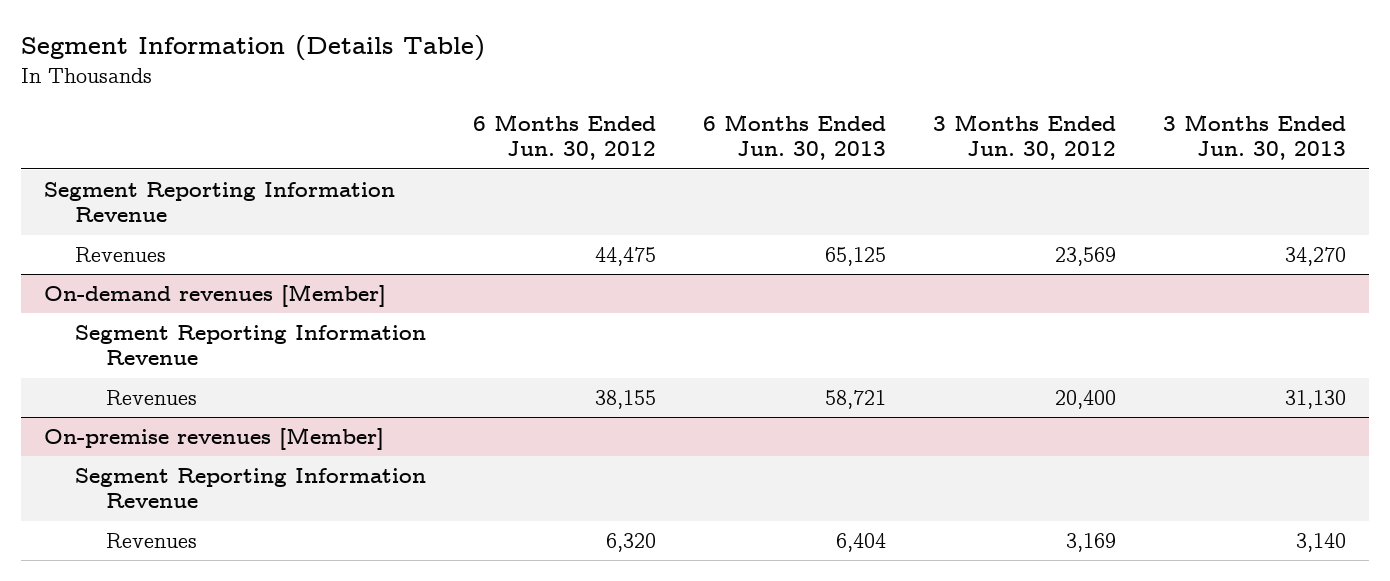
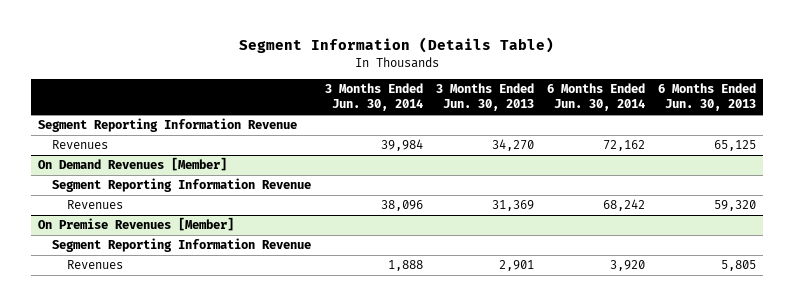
[473,113,657,161] 6 Months Ended Jun. 30, 2012 -> none
[932,113,1116,161] 3 Months Ended Jun. 30, 2012 -> none
none -> [324,82,423,112] 3 Months Ended Jun. 30, 2014
none -> [547,82,646,112] 6 Months Ended Jun. 30, 2014
[43,284,386,308] On-demand revenues [Member] -> [37,157,227,172] On Demand Revenues [Member]
[824,390,886,410] 58,721 -> [714,200,757,212] 59,320
[1284,390,1346,410] 31,130 -> [491,200,534,212] 31,369
[43,427,384,451] On-premise revenues [Member] -> [37,217,234,232] On Premise Revenues [Member]
[835,533,886,553] 6,404 -> [721,260,757,272] 5,805
[1295,533,1346,553] 3,140 -> [498,260,534,272] 2,901

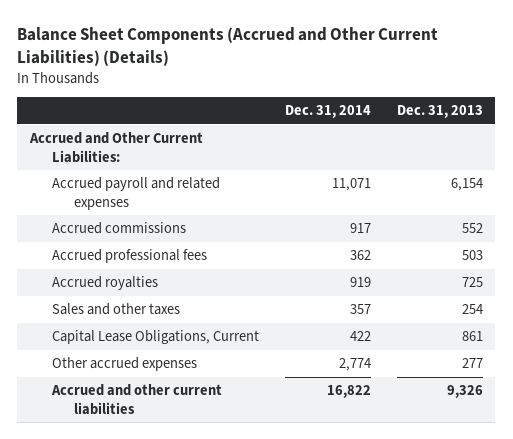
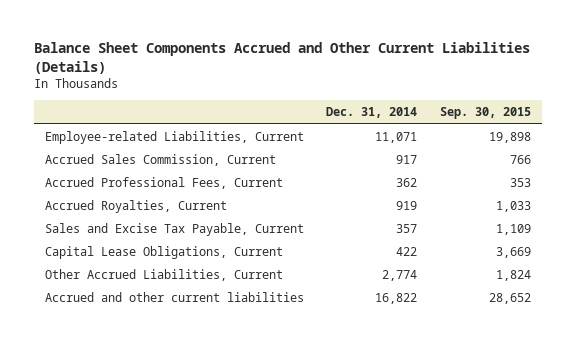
[17,27,439,66] Balance Sheet Components (Accrued and Other Current Liabilities) (Details) -> [33,41,530,74] Balance Sheet Components Accrued and Other Current Liabilities (Details)
[396,105,483,119] Dec. 31, 2013 -> none
none -> [439,107,531,120] Sep. 30, 2015
[29,132,204,163] Accrued and Other Current Liabilities: -> none
[52,177,221,210] Accrued payroll and related expenses -> [44,131,304,145] Employee-related Liabilities, Current
[52,222,187,235] Accrued commissions -> [44,154,276,167] Accrued Sales Commission, Current
[52,249,208,264] Accrued professional fees -> [44,177,283,190] Accrued Professional Fees, Current
[52,276,159,291] Accrued royalties -> [44,200,227,214] Accrued Royalties, Current
[52,303,181,316] Sales and other taxes -> [44,223,304,237] Sales and Excise Tax Payable, Current
[52,357,198,372] Other accrued expenses -> [44,269,283,282] Other Accrued Liabilities, Current

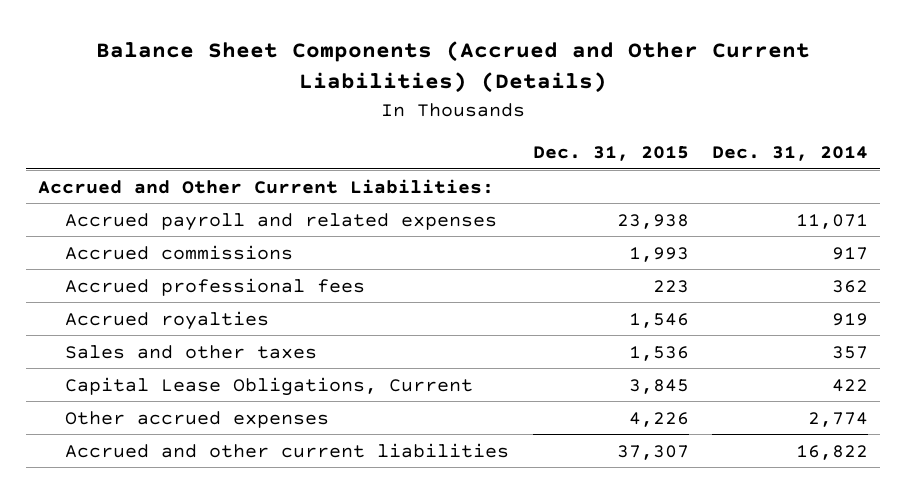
[33,41,530,74] Balance Sheet Components Accrued and Other Current Liabilities (Details) -> [96,41,811,94] Balance Sheet Components (Accrued and Other Current Liabilities) (Details)
[439,107,531,120] Sep. 30, 2015 -> none
none -> [532,146,689,162] Dec. 31, 2015
none -> [37,178,494,194] Accrued and Other Current Liabilities:
[44,131,304,145] Employee-related Liabilities, Current -> [64,212,497,231] Accrued payroll and related expenses
[44,154,276,167] Accrued Sales Commission, Current -> [64,244,293,260] Accrued commissions
[44,177,283,190] Accrued Professional Fees, Current -> [64,277,365,296] Accrued professional fees
[44,200,227,214] Accrued Royalties, Current -> [64,310,269,330] Accrued royalties
[44,223,304,237] Sales and Excise Tax Payable, Current -> [64,344,317,359] Sales and other taxes
[44,269,283,282] Other Accrued Liabilities, Current -> [64,410,329,428] Other accrued expenses

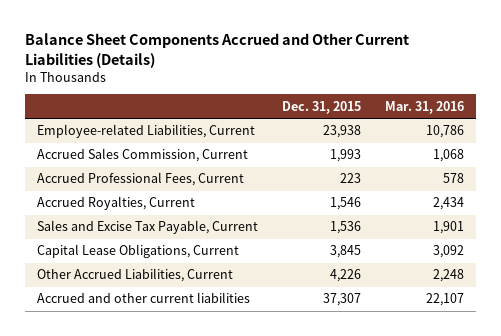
[96,41,811,94] Balance Sheet Components (Accrued and Other Current Liabilities) (Details) -> [25,32,410,68] Balance Sheet Components Accrued and Other Current Liabilities (Details)
[712,146,869,162] Dec. 31, 2014 -> none
none -> [384,100,464,114] Mar. 31, 2016
[37,178,494,194] Accrued and Other Current Liabilities: -> none
[64,212,497,231] Accrued payroll and related expenses -> [37,124,256,139] Employee-related Liabilities, Current
[64,244,293,260] Accrued commissions -> [37,148,249,163] Accrued Sales Commission, Current
[64,277,365,296] Accrued professional fees -> [37,172,245,187] Accrued Professional Fees, Current
[64,310,269,330] Accrued royalties -> [37,196,196,211] Accrued Royalties, Current
[64,344,317,359] Sales and other taxes -> [37,220,259,235] Sales and Excise Tax Payable, Current
[64,410,329,428] Other accrued expenses -> [37,268,234,283] Other Accrued Liabilities, Current

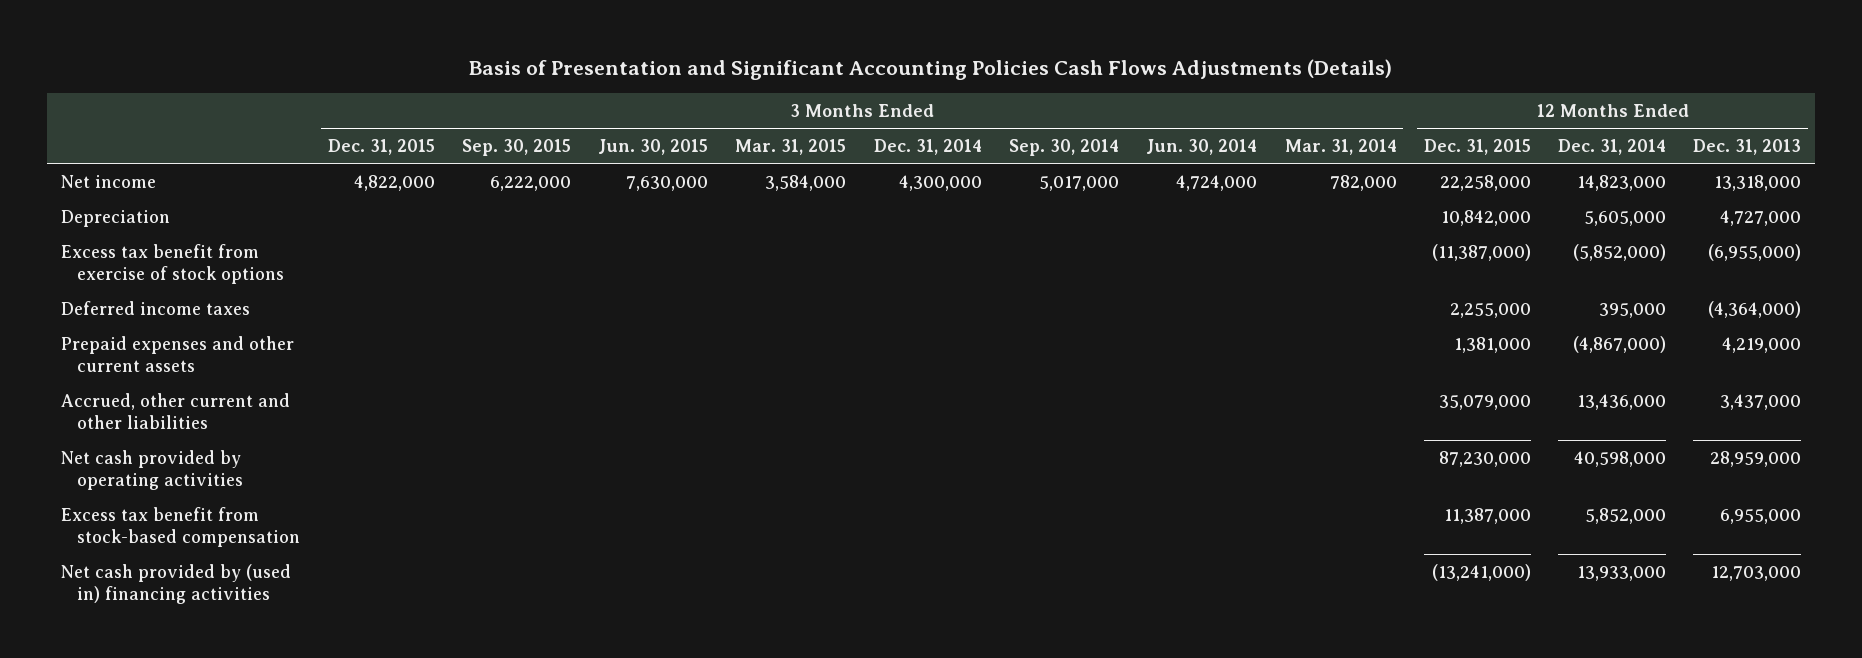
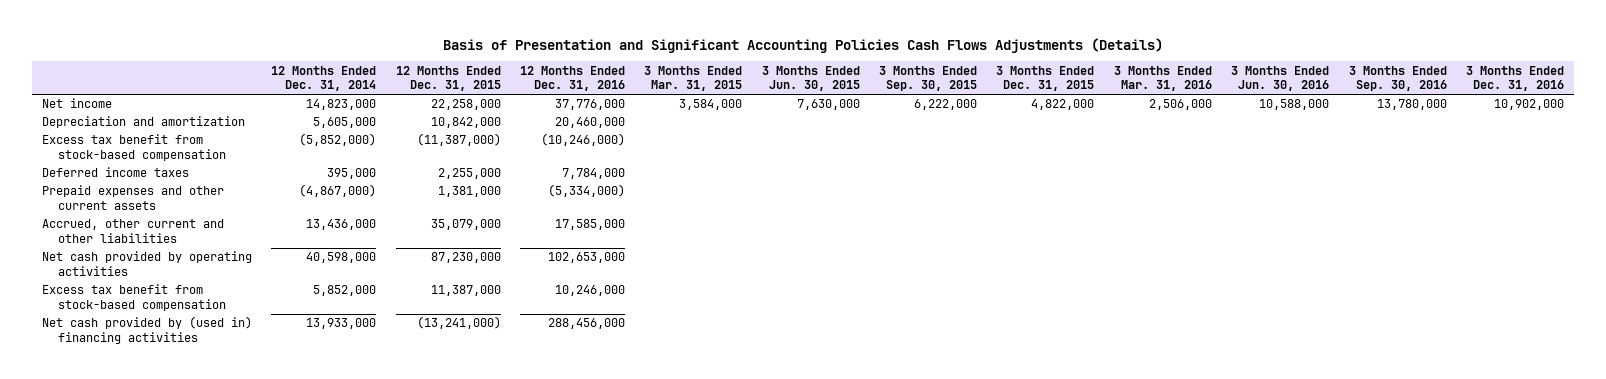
[873,139,982,156] Dec. 31, 2014 -> none
[1009,139,1120,157] Sep. 30, 2014 -> none
[1146,139,1258,156] Jun. 30, 2014 -> none
[1284,139,1397,156] Mar. 31, 2014 -> none
[1693,139,1802,156] Dec. 31, 2013 -> none
none -> [519,65,625,92] 12 Months Ended Dec. 31, 2016
none -> [1113,65,1212,92] 3 Months Ended Mar. 31, 2016
none -> [1231,65,1330,92] 3 Months Ended Jun. 30, 2016
none -> [1348,65,1447,92] 3 Months Ended Sep. 30, 2016
none -> [1465,65,1564,92] 3 Months Ended Dec. 31, 2016
[60,209,170,227] Depreciation -> [41,116,245,129] Depreciation and amortization
[60,243,285,284] Excess tax benefit from exercise of stock options -> [41,134,227,161] Excess tax benefit from stock-based compensation

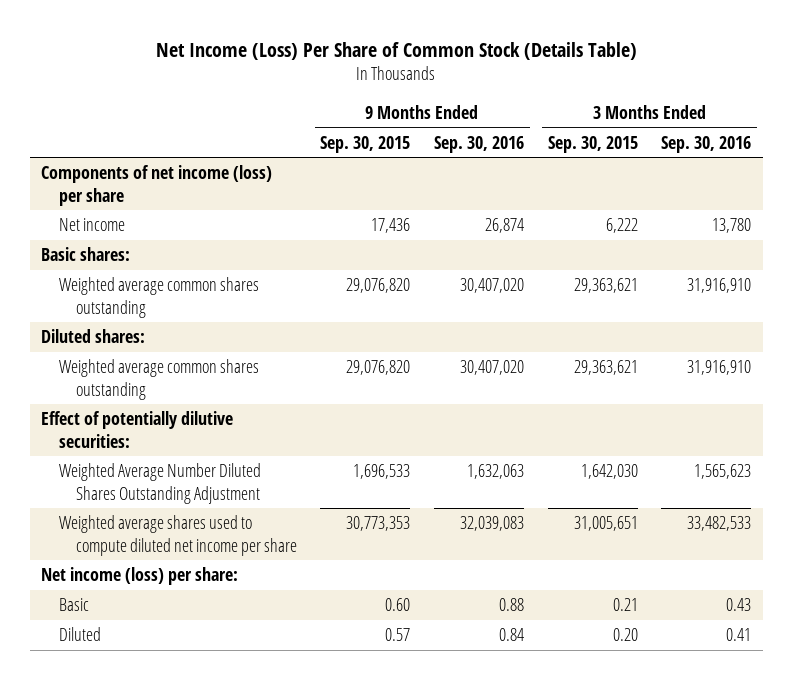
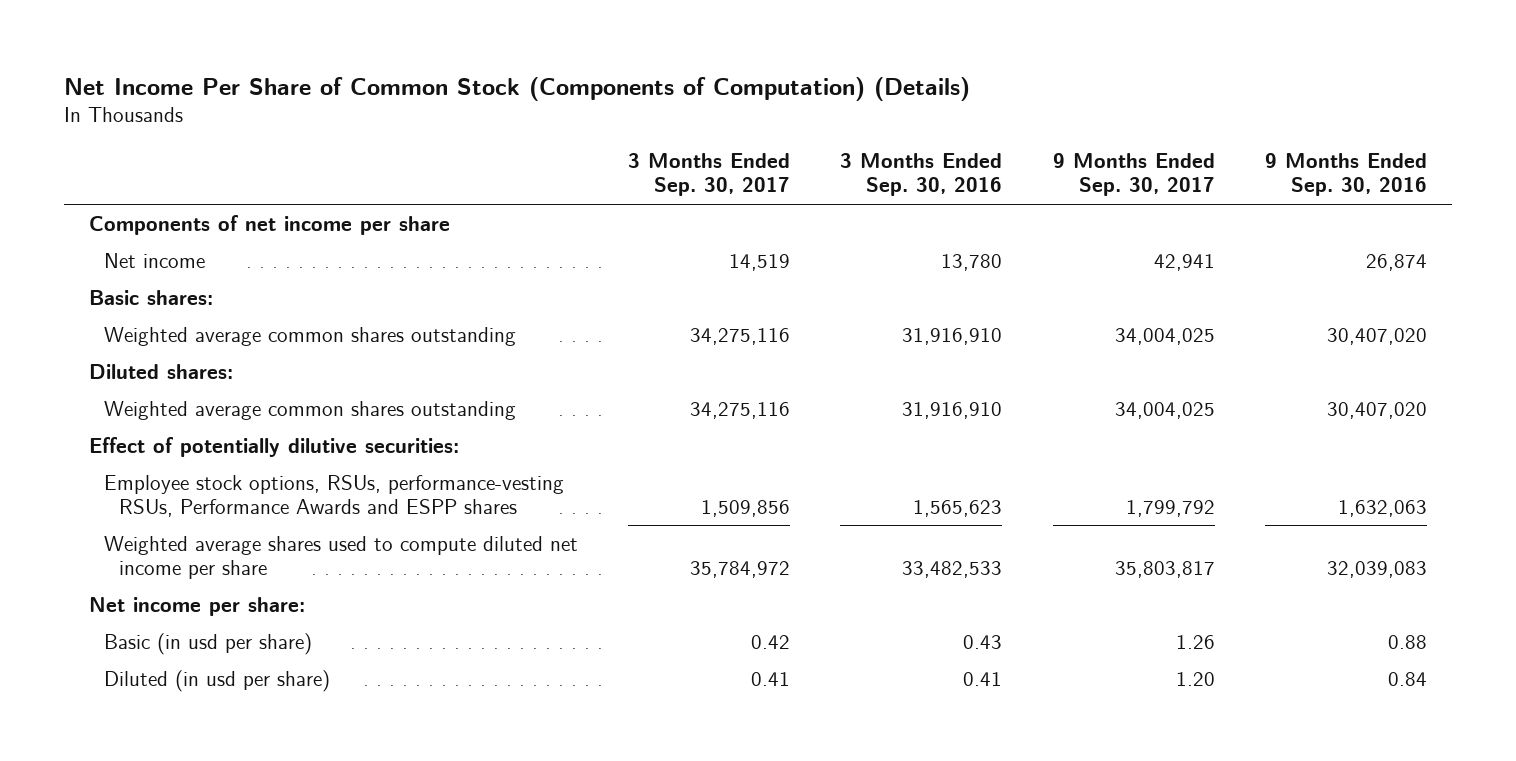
[156,41,638,60] Net Income (Loss) Per Share of Common Stock (Details Table) -> [63,77,970,102] Net Income Per Share of Common Stock (Components of Computation) (Details)
[320,135,411,153] Sep. 30, 2015 -> none
[547,135,638,153] Sep. 30, 2015 -> none
none -> [628,153,791,197] 3 Months Ended Sep. 30, 2017
none -> [1052,153,1215,197] 9 Months Ended Sep. 30, 2017
[41,165,273,206] Components of net income (loss) per share -> [88,214,450,235] Components of net income per share
[58,463,261,504] Weighted Average Number Diluted Shares Outstanding Adjustment -> [103,474,564,517] Employee stock options, RSUs, performance-vesting RSUs, Performance Awards and ESPP shares
[41,567,239,586] Net income (loss) per share: -> [88,596,305,616] Net income per share:
[58,598,89,612] Basic -> [103,632,312,655] Basic (in usd per share)
[58,627,101,642] Diluted -> [103,669,330,692] Diluted (in usd per share)

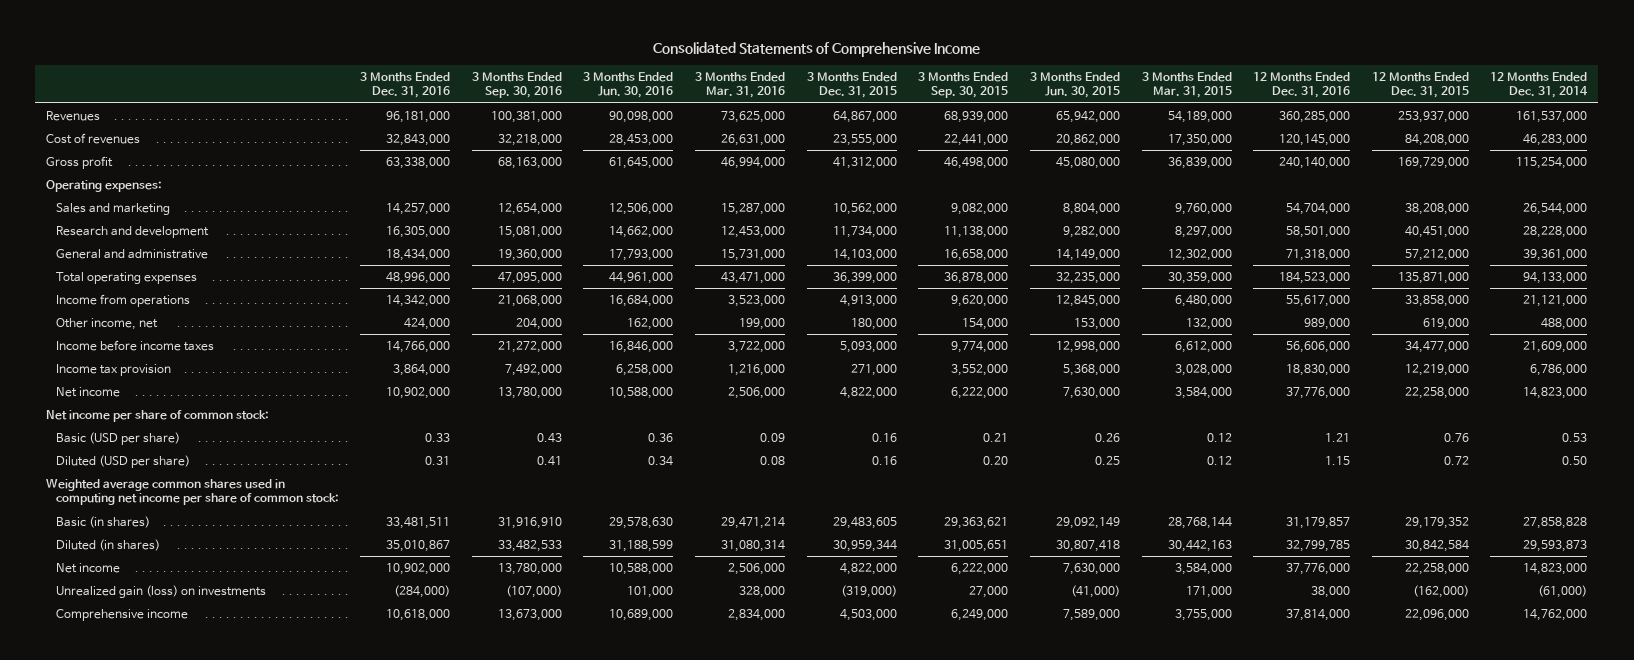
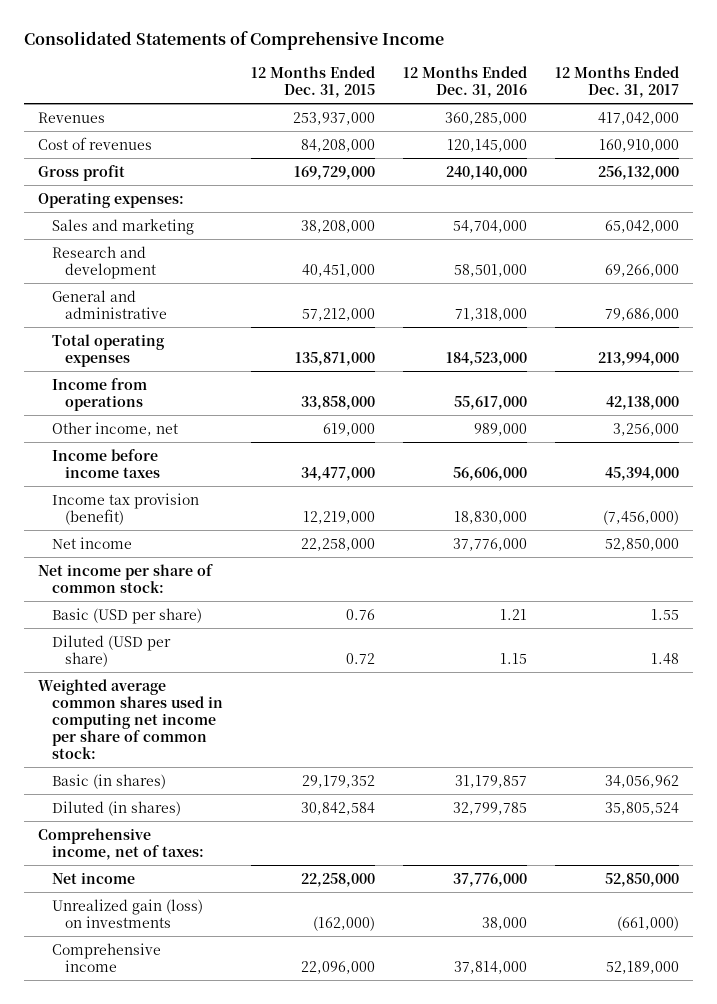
[360,71,451,99] 3 Months Ended Dec. 31, 2016 -> none
[471,71,562,99] 3 Months Ended Sep. 30, 2016 -> none
[583,71,674,99] 3 Months Ended Jun. 30, 2016 -> none
[695,71,786,99] 3 Months Ended Mar. 31, 2016 -> none
[806,71,897,99] 3 Months Ended Dec. 31, 2015 -> none
[918,71,1009,99] 3 Months Ended Sep. 30, 2015 -> none
[1029,71,1120,99] 3 Months Ended Jun. 30, 2015 -> none
[1141,71,1232,99] 3 Months Ended Mar. 31, 2015 -> none
[1490,71,1589,99] 12 Months Ended Dec. 31, 2014 -> none
none -> [554,65,679,98] 12 Months Ended Dec. 31, 2017
[55,363,171,376] Income tax provision -> [51,492,199,525] Income tax provision (benefit)
none -> [37,827,204,860] Comprehensive income, net of taxes:

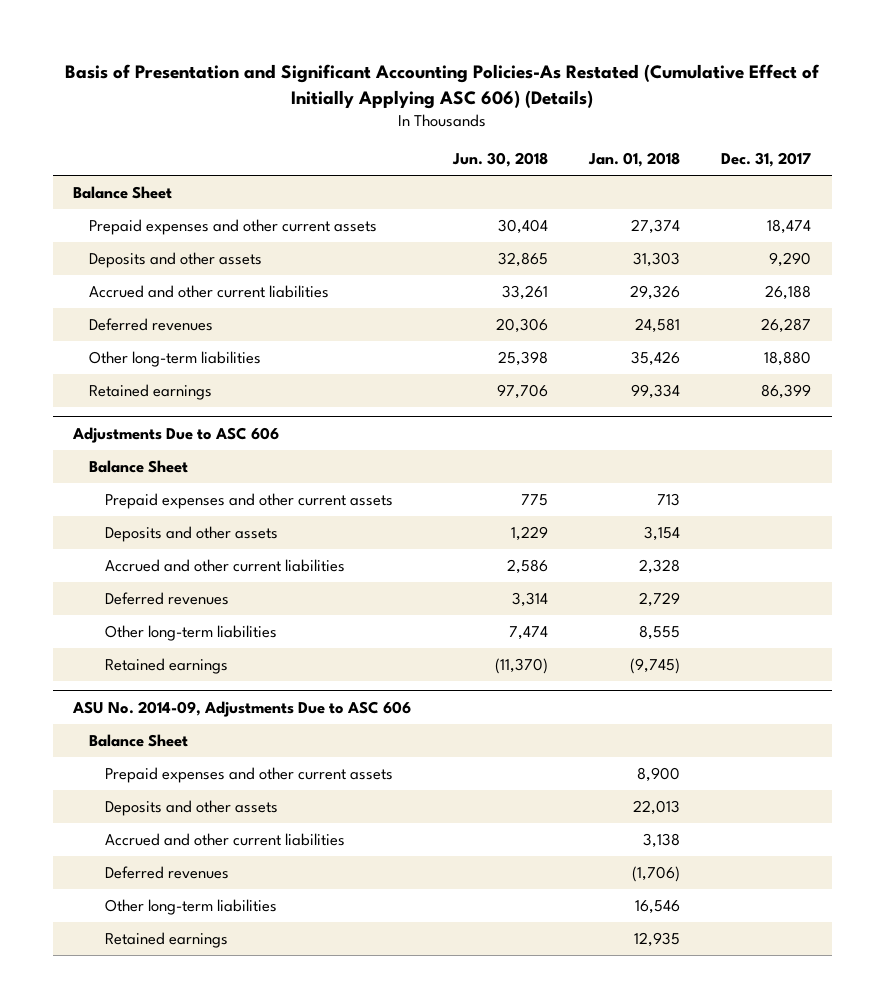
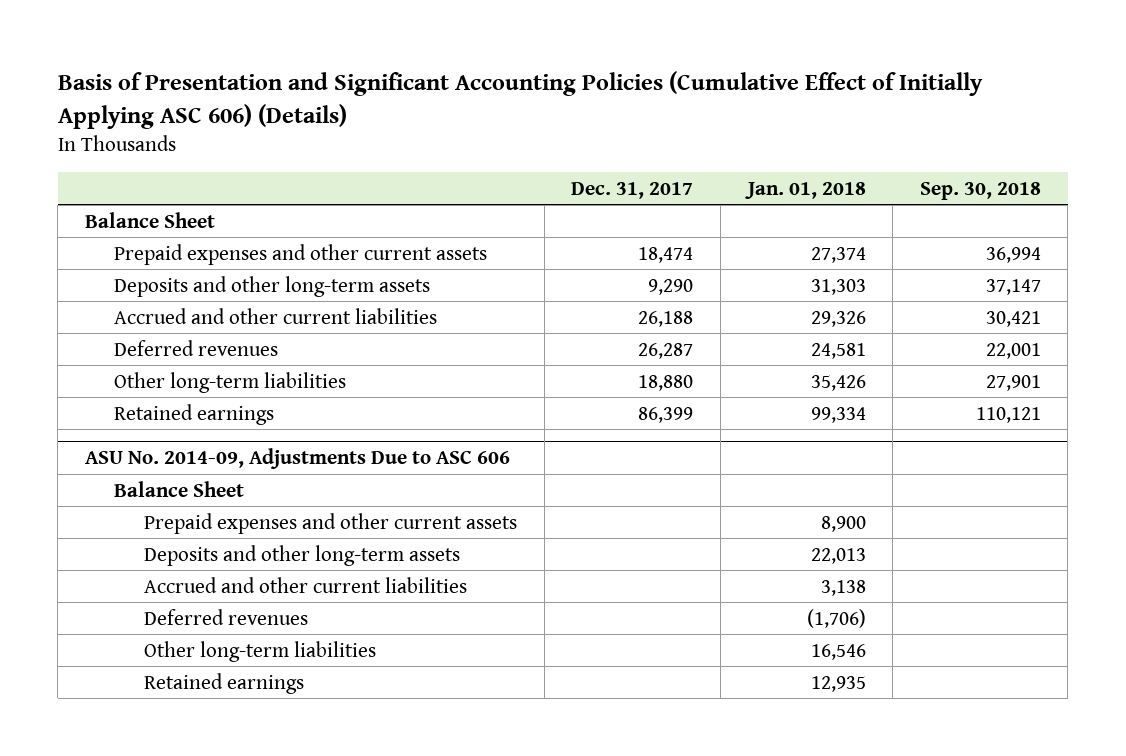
[65,64,821,109] Basis of Presentation and Significant Accounting Policies-As Restated (Cumulative Effect of Initially Applying ASC 606) (Details) -> [57,71,983,129] Basis of Presentation and Significant Accounting Policies (Cumulative Effect of Initially Applying ASC 606) (Details)
[451,152,548,168] Jun. 30, 2018 -> none
none -> [919,181,1041,200] Sep. 30, 2018
[89,251,263,268] Deposits and other assets -> [114,275,431,297] Deposits and other long-term assets
[72,426,280,443] Adjustments Due to ASC 606 -> none
[89,459,189,473] Balance Sheet -> none
[105,492,394,509] Prepaid expenses and other current assets -> none
[105,525,279,542] Deposits and other assets -> none
[105,558,346,572] Accrued and other current liabilities -> none
[105,591,230,605] Deferred revenues -> none
[105,624,278,641] Other long-term liabilities -> none
[105,657,229,674] Retained earnings -> none
[105,799,279,816] Deposits and other assets -> [143,544,460,566] Deposits and other long-term assets

